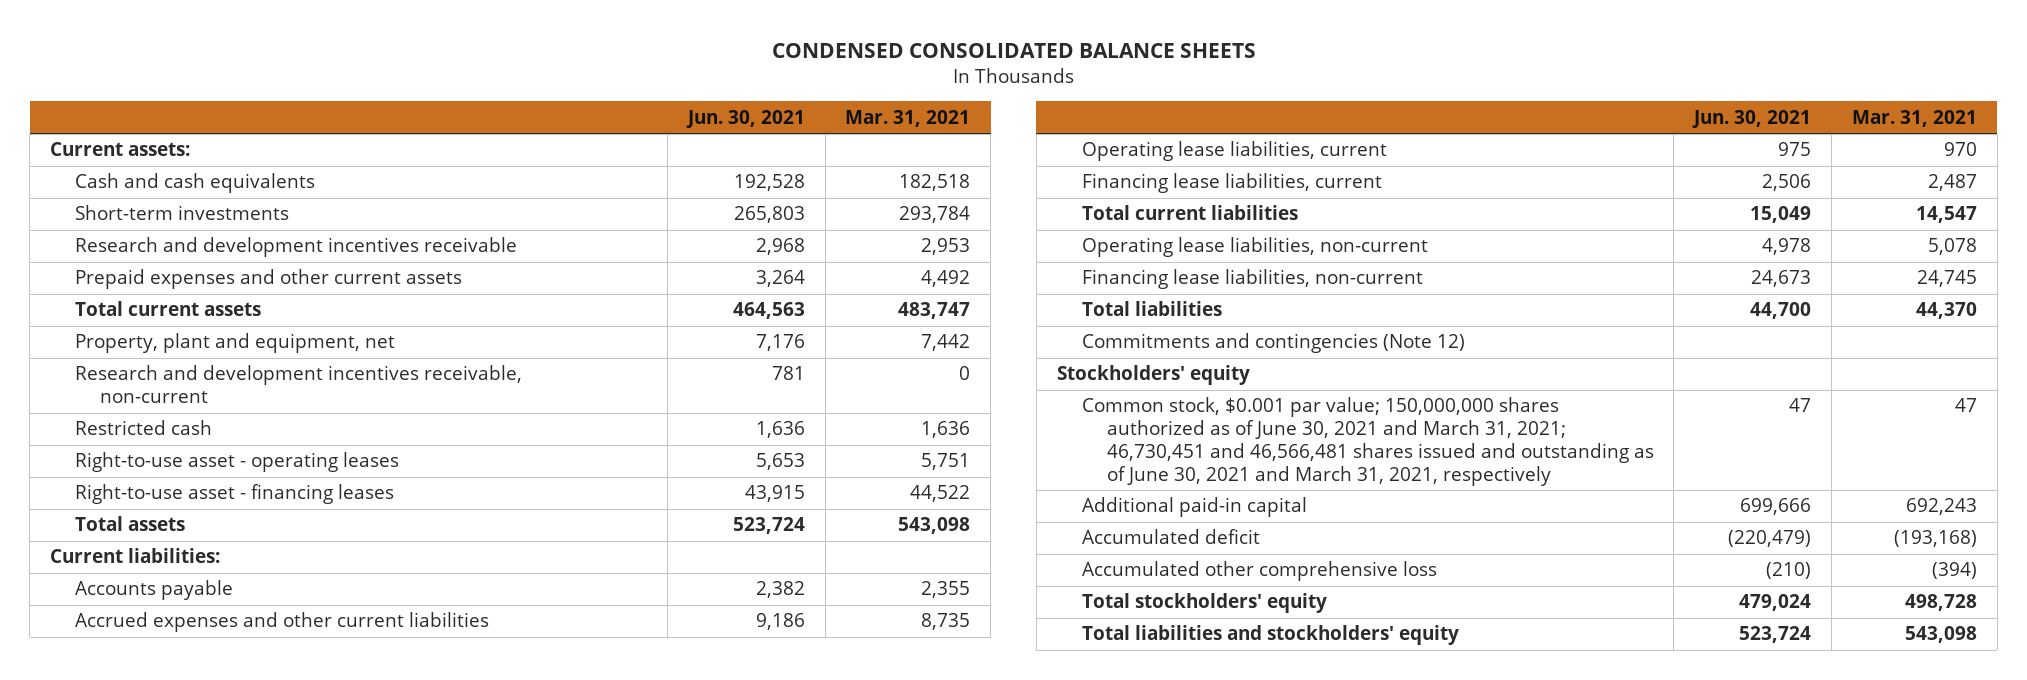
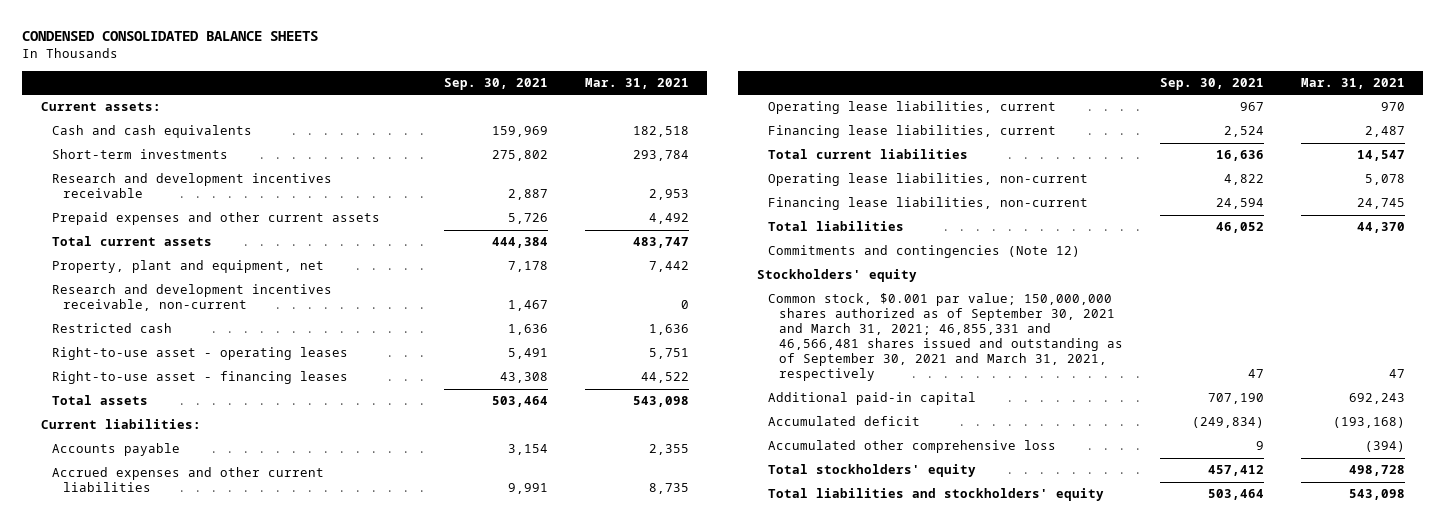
[685,109,805,128] Jun. 30, 2021 -> none
none -> [444,77,549,90] Sep. 30, 2021
[1081,397,1654,486] Common stock, $0.001 par value; 150,000,000 shares authorized as of June 30, 2021 and March 31, 2021; 46,730,451 and 46,566,481 shares issued and outstanding as of June 30, 2021 and March 31, 2021, respectively -> [767,293,1124,382] Common stock, $0.001 par value; 150,000,000 shares authorized as of September 30, 2021 and March 31, 2021; 46,855,331 and 46,566,481 shares issued and outstanding as of September 30, 2021 and March 31, 2021, respectively

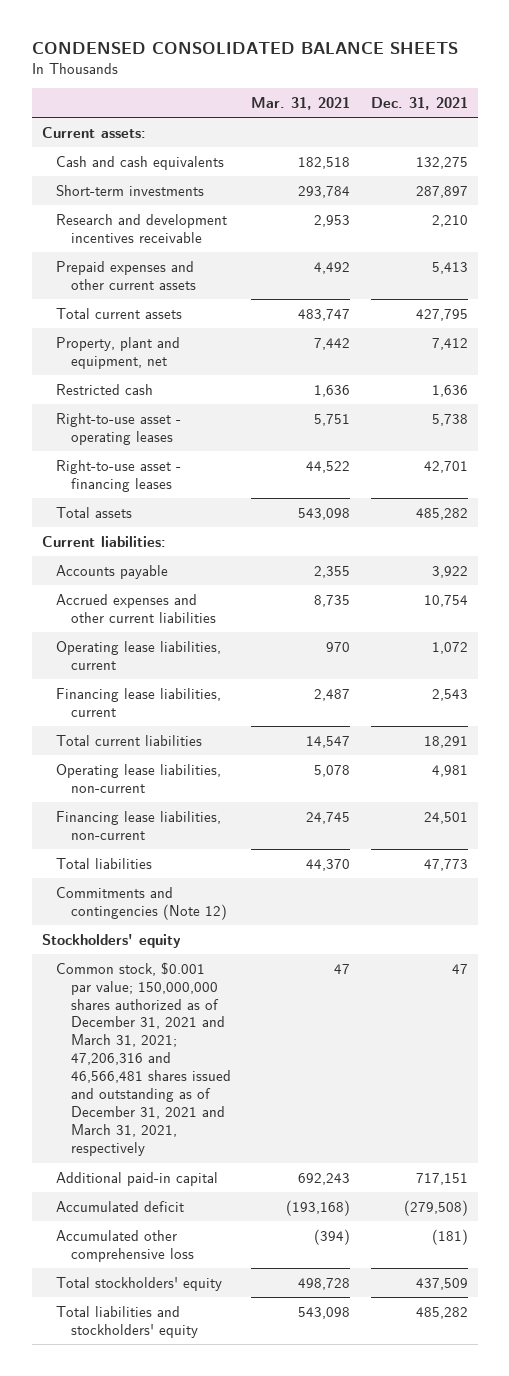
[444,77,549,90] Sep. 30, 2021 -> none
none -> [370,96,468,110] Dec. 31, 2021
[52,284,333,312] Research and development incentives receivable, non-current -> none
[767,293,1124,382] Common stock, $0.001 par value; 150,000,000 shares authorized as of September 30, 2021 and March 31, 2021; 46,855,331 and 46,566,481 shares issued and outstanding as of September 30, 2021 and March 31, 2021, respectively -> [56,961,232,1157] Common stock, $0.001 par value; 150,000,000 shares authorized as of December 31, 2021 and March 31, 2021; 47,206,316 and 46,566,481 shares issued and outstanding as of December 31, 2021 and March 31, 2021, respectively

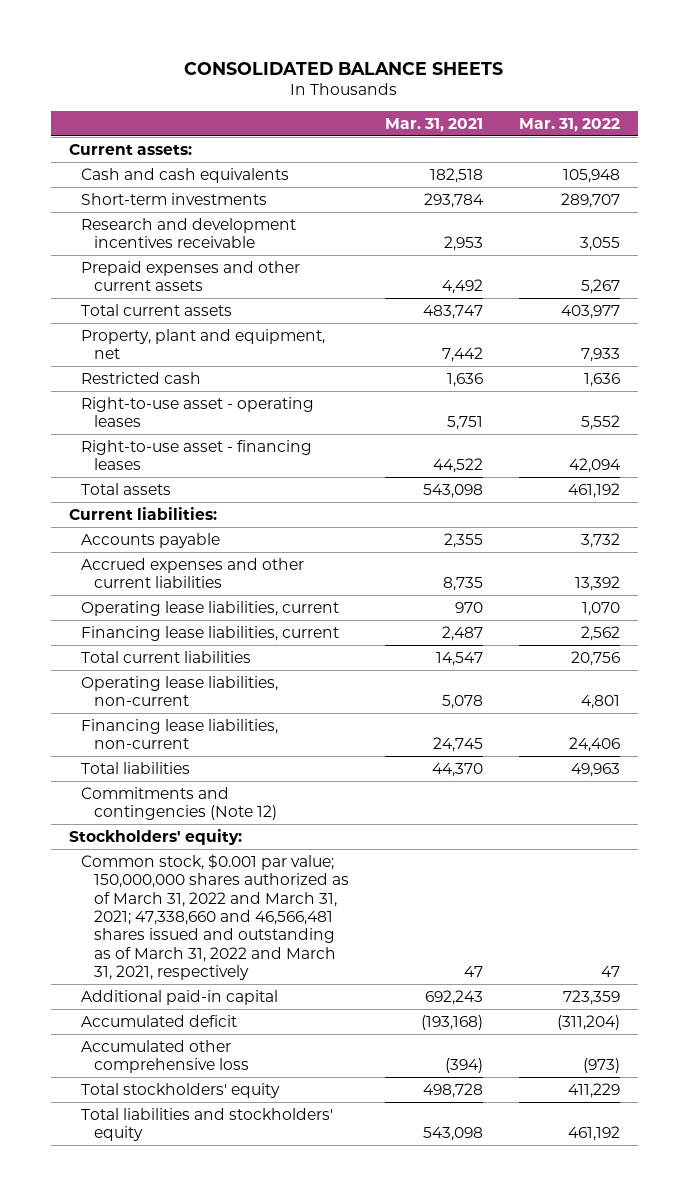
[31,42,458,55] CONDENSED CONSOLIDATED BALANCE SHEETS -> [184,61,504,75] CONSOLIDATED BALANCE SHEETS
[370,96,468,110] Dec. 31, 2021 -> none
none -> [518,117,620,132] Mar. 31, 2022
[41,933,181,948] Stockholders' equity -> [68,828,242,845] Stockholders' equity:
[56,961,232,1157] Common stock, $0.001 par value; 150,000,000 shares authorized as of December 31, 2021 and March 31, 2021; 47,206,316 and 46,566,481 shares issued and outstanding as of December 31, 2021 and March 31, 2021, respectively -> [81,853,349,980] Common stock, $0.001 par value; 150,000,000 shares authorized as of March 31, 2022 and March 31, 2021; 47,338,660 and 46,566,481 shares issued and outstanding as of March 31, 2022 and March 31, 2021, respectively

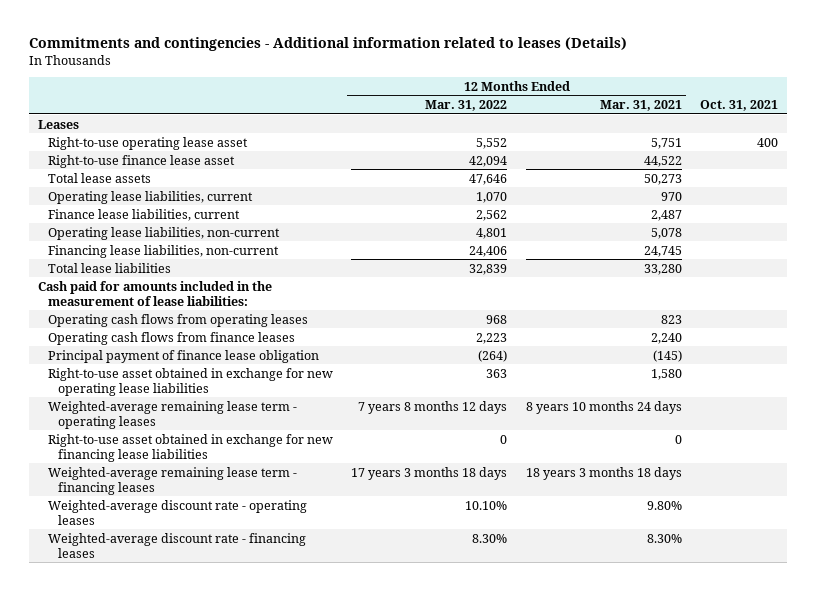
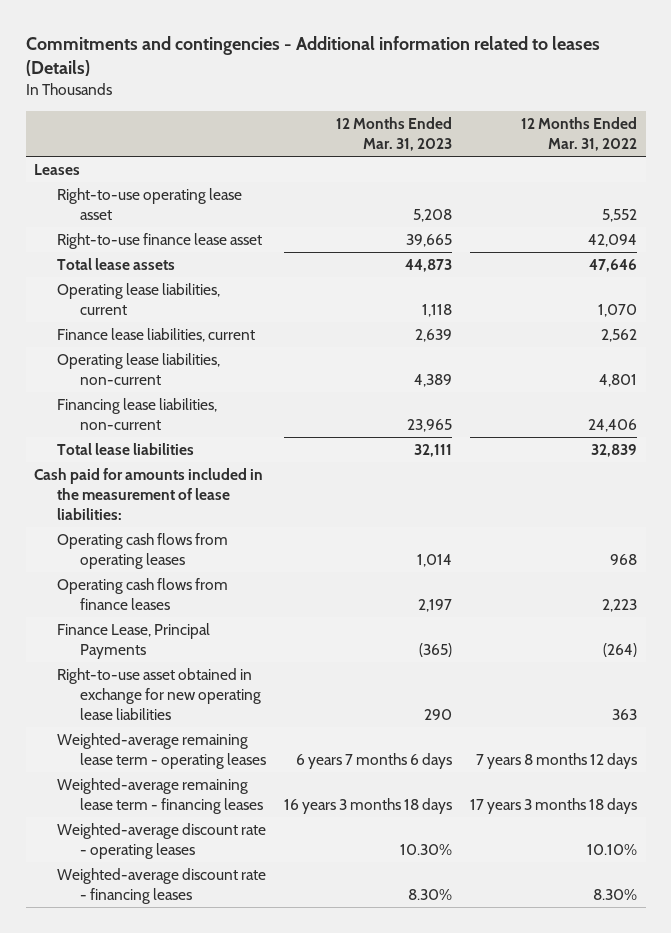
[599,99,682,111] Mar. 31, 2021 -> none
[700,99,779,111] Oct. 31, 2021 -> none
none -> [336,117,453,152] 12 Months Ended Mar. 31, 2023
[48,349,320,363] Principal payment of finance lease obligation -> [57,623,211,660] Finance Lease, Principal Payments
[48,433,334,462] Right-to-use asset obtained in exchange for new financing lease liabilities -> none

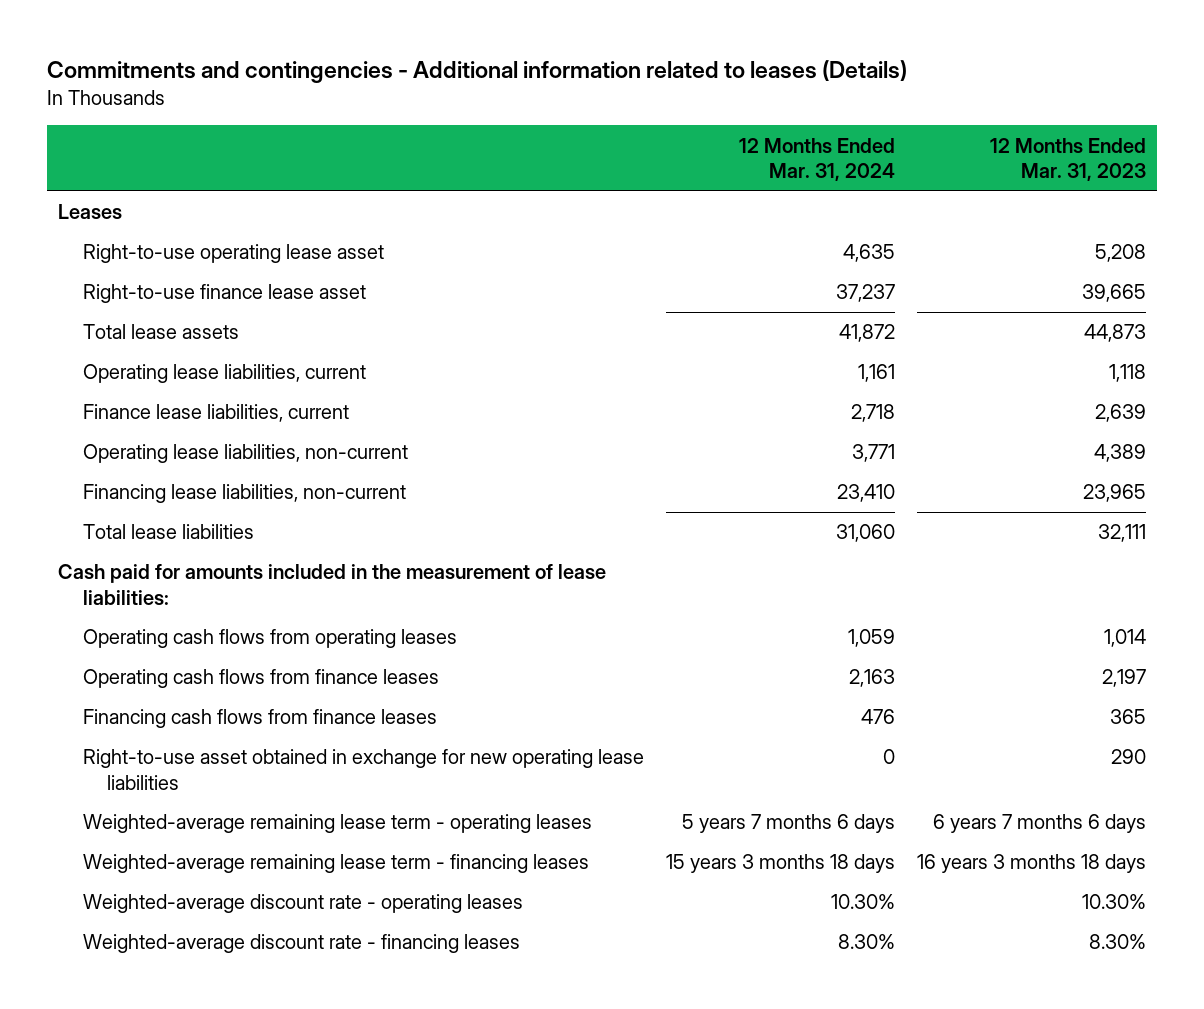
[520,117,637,152] 12 Months Ended Mar. 31, 2022 -> none
none -> [738,137,895,182] 12 Months Ended Mar. 31, 2024
[57,623,211,660] Finance Lease, Principal Payments -> none
none -> [82,709,437,729] Financing cash flows from finance leases

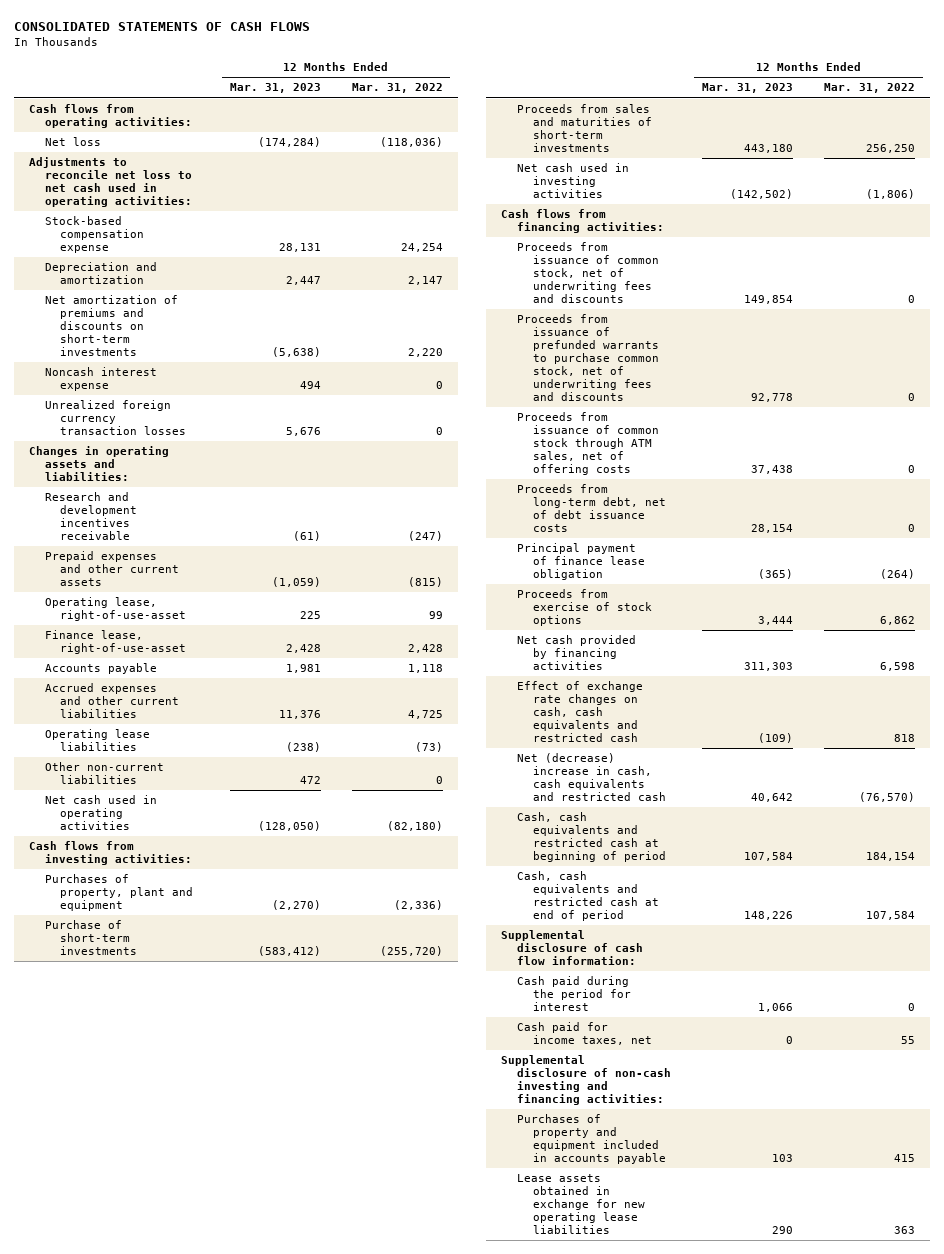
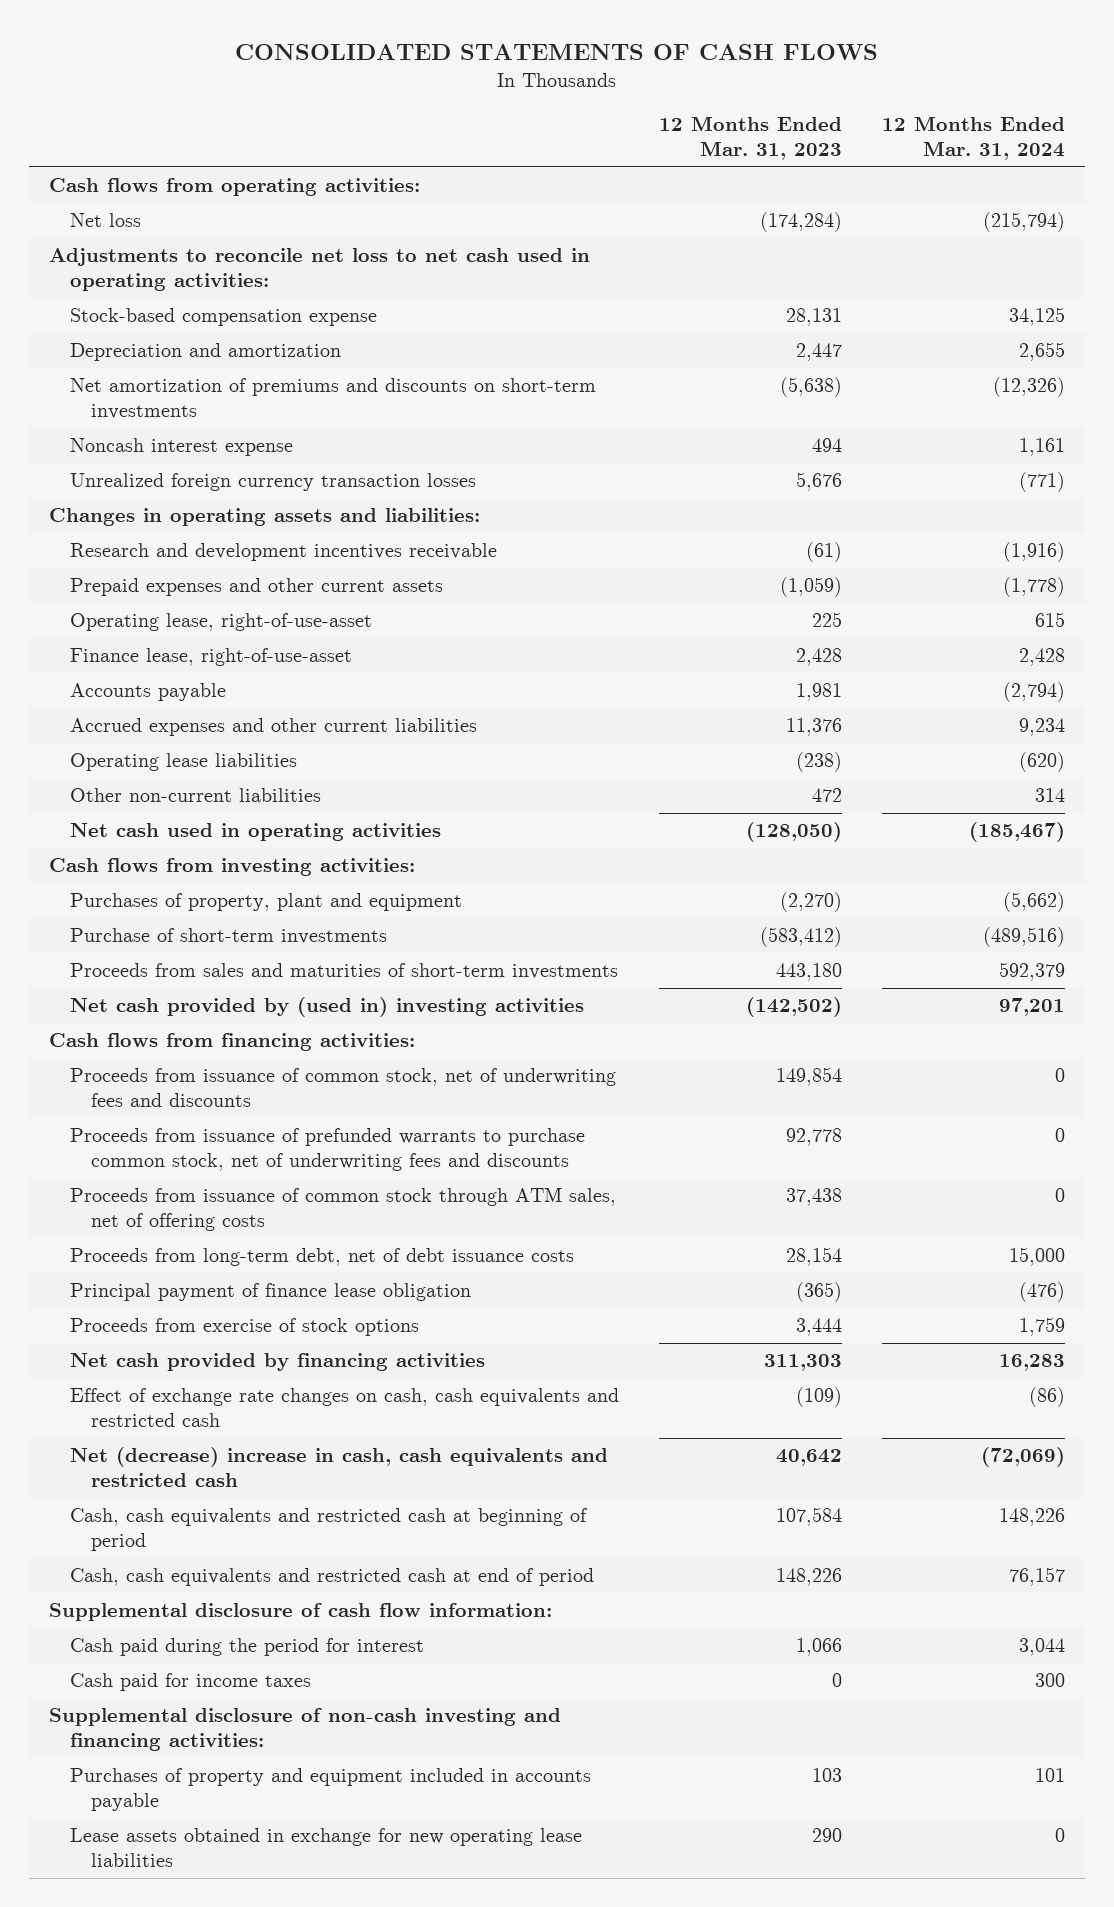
[351,83,443,94] Mar. 31, 2022 -> none
none -> [882,116,1066,161] 12 Months Ended Mar. 31, 2024
[517,163,630,199] Net cash used in investing activities -> [70,997,585,1018] Net cash provided by (used in) investing activities
[517,1022,652,1046] Cash paid for income taxes, net -> [70,1673,312,1692] Cash paid for income taxes

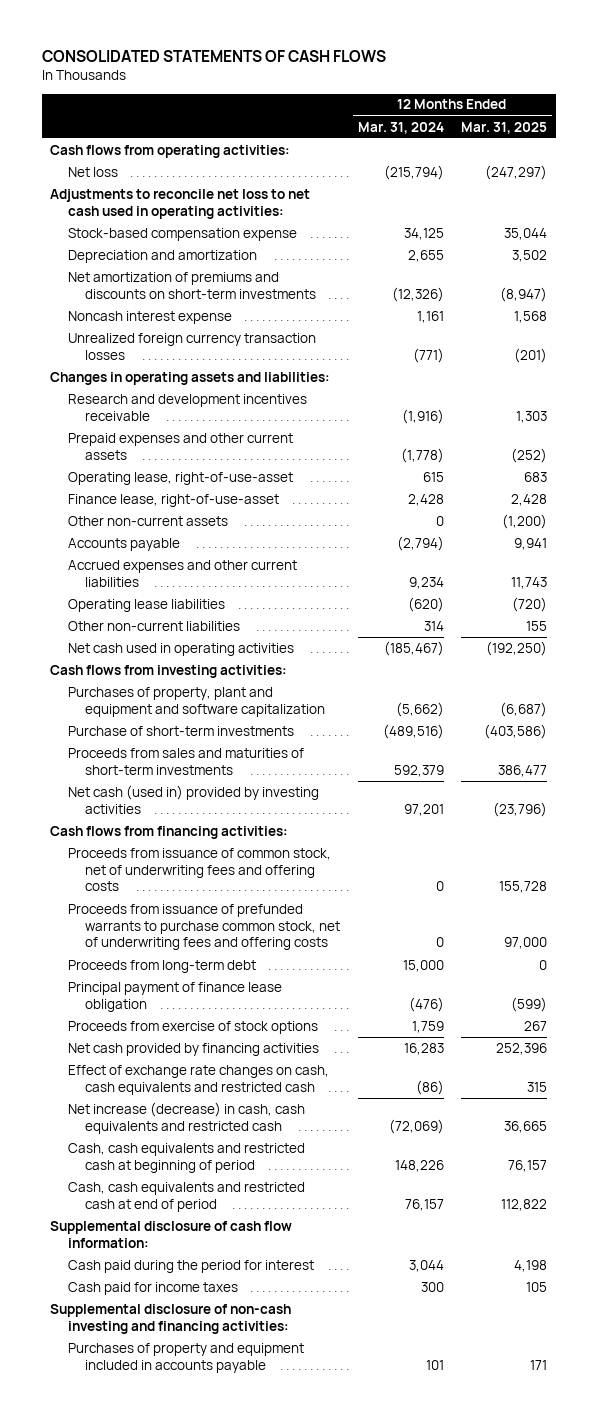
[659,116,843,161] 12 Months Ended Mar. 31, 2023 -> none
none -> [461,121,548,134] Mar. 31, 2025
none -> [67,515,228,526] Other non-current assets
[70,893,463,912] Purchases of property, plant and equipment -> [67,686,325,717] Purchases of property, plant and equipment and software capitalization
[70,997,585,1018] Net cash provided by (used in) investing activities -> [67,784,319,814] Net cash (used in) provided by investing activities
[70,1187,617,1232] Proceeds from issuance of common stock through ATM sales, net of offering costs -> none
[70,1068,617,1108] Proceeds from issuance of common stock, net of underwriting fees and discounts -> [67,847,331,892] Proceeds from issuance of common stock, net of underwriting fees and offering costs
[70,1128,586,1172] Proceeds from issuance of prefunded warrants to purchase common stock, net of underwriting fees and discounts -> [67,903,340,951] Proceeds from issuance of prefunded warrants to purchase common stock, net of underwriting fees and offering costs
[70,1248,575,1267] Proceeds from long-term debt, net of debt issuance costs -> [67,959,256,973] Proceeds from long-term debt
[70,1447,609,1488] Net (decrease) increase in cash, cash equivalents and restricted cash -> [67,1101,305,1134] Net increase (decrease) in cash, cash equivalents and restricted cash
[70,1828,583,1868] Lease assets obtained in exchange for new operating lease liabilities -> none

